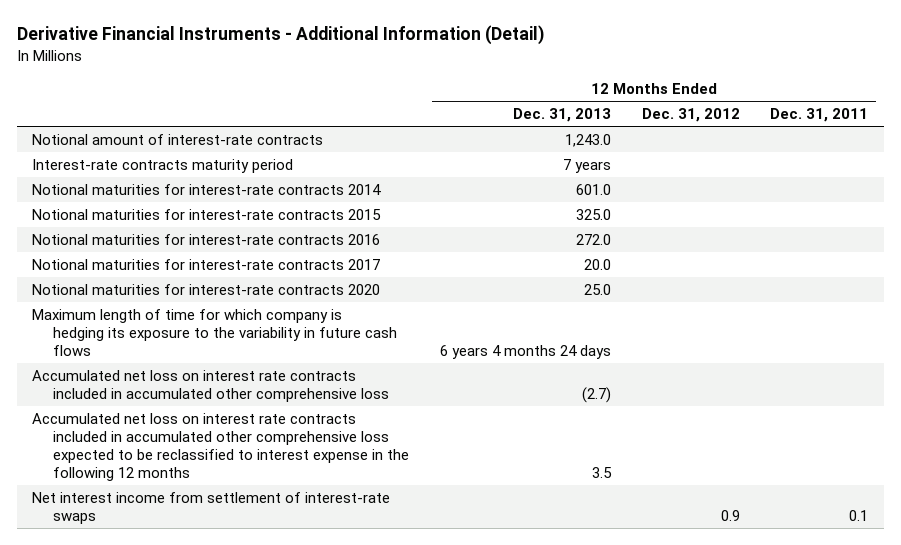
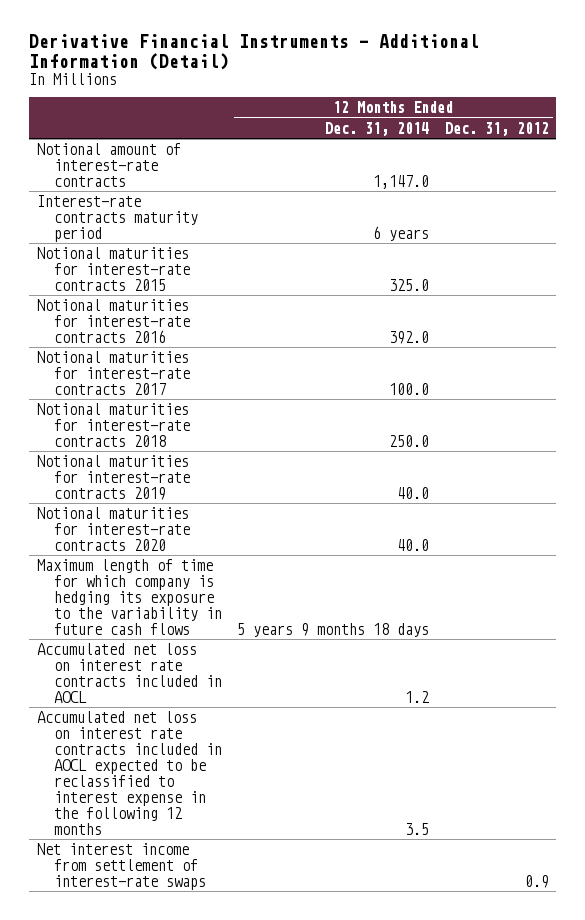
[512,108,611,123] Dec. 31, 2013 -> none
[770,108,869,123] Dec. 31, 2011 -> none
none -> [325,121,430,136] Dec. 31, 2014
[32,183,382,195] Notional maturities for interest-rate contracts 2014 -> none
none -> [36,402,191,447] Notional maturities for interest-rate contracts 2018
none -> [36,454,191,500] Notional maturities for interest-rate contracts 2019
[32,369,390,402] Accumulated net loss on interest rate contracts included in accumulated other comprehensive loss -> [36,642,223,703] Accumulated net loss on interest rate contracts included in AOCL
[32,412,410,481] Accumulated net loss on interest rate contracts included in accumulated other comprehensive loss expected to be reclassified to interest expense in the following 12 months -> [36,710,223,835] Accumulated net loss on interest rate contracts included in AOCL expected to be reclassified to interest expense in the following 12 months

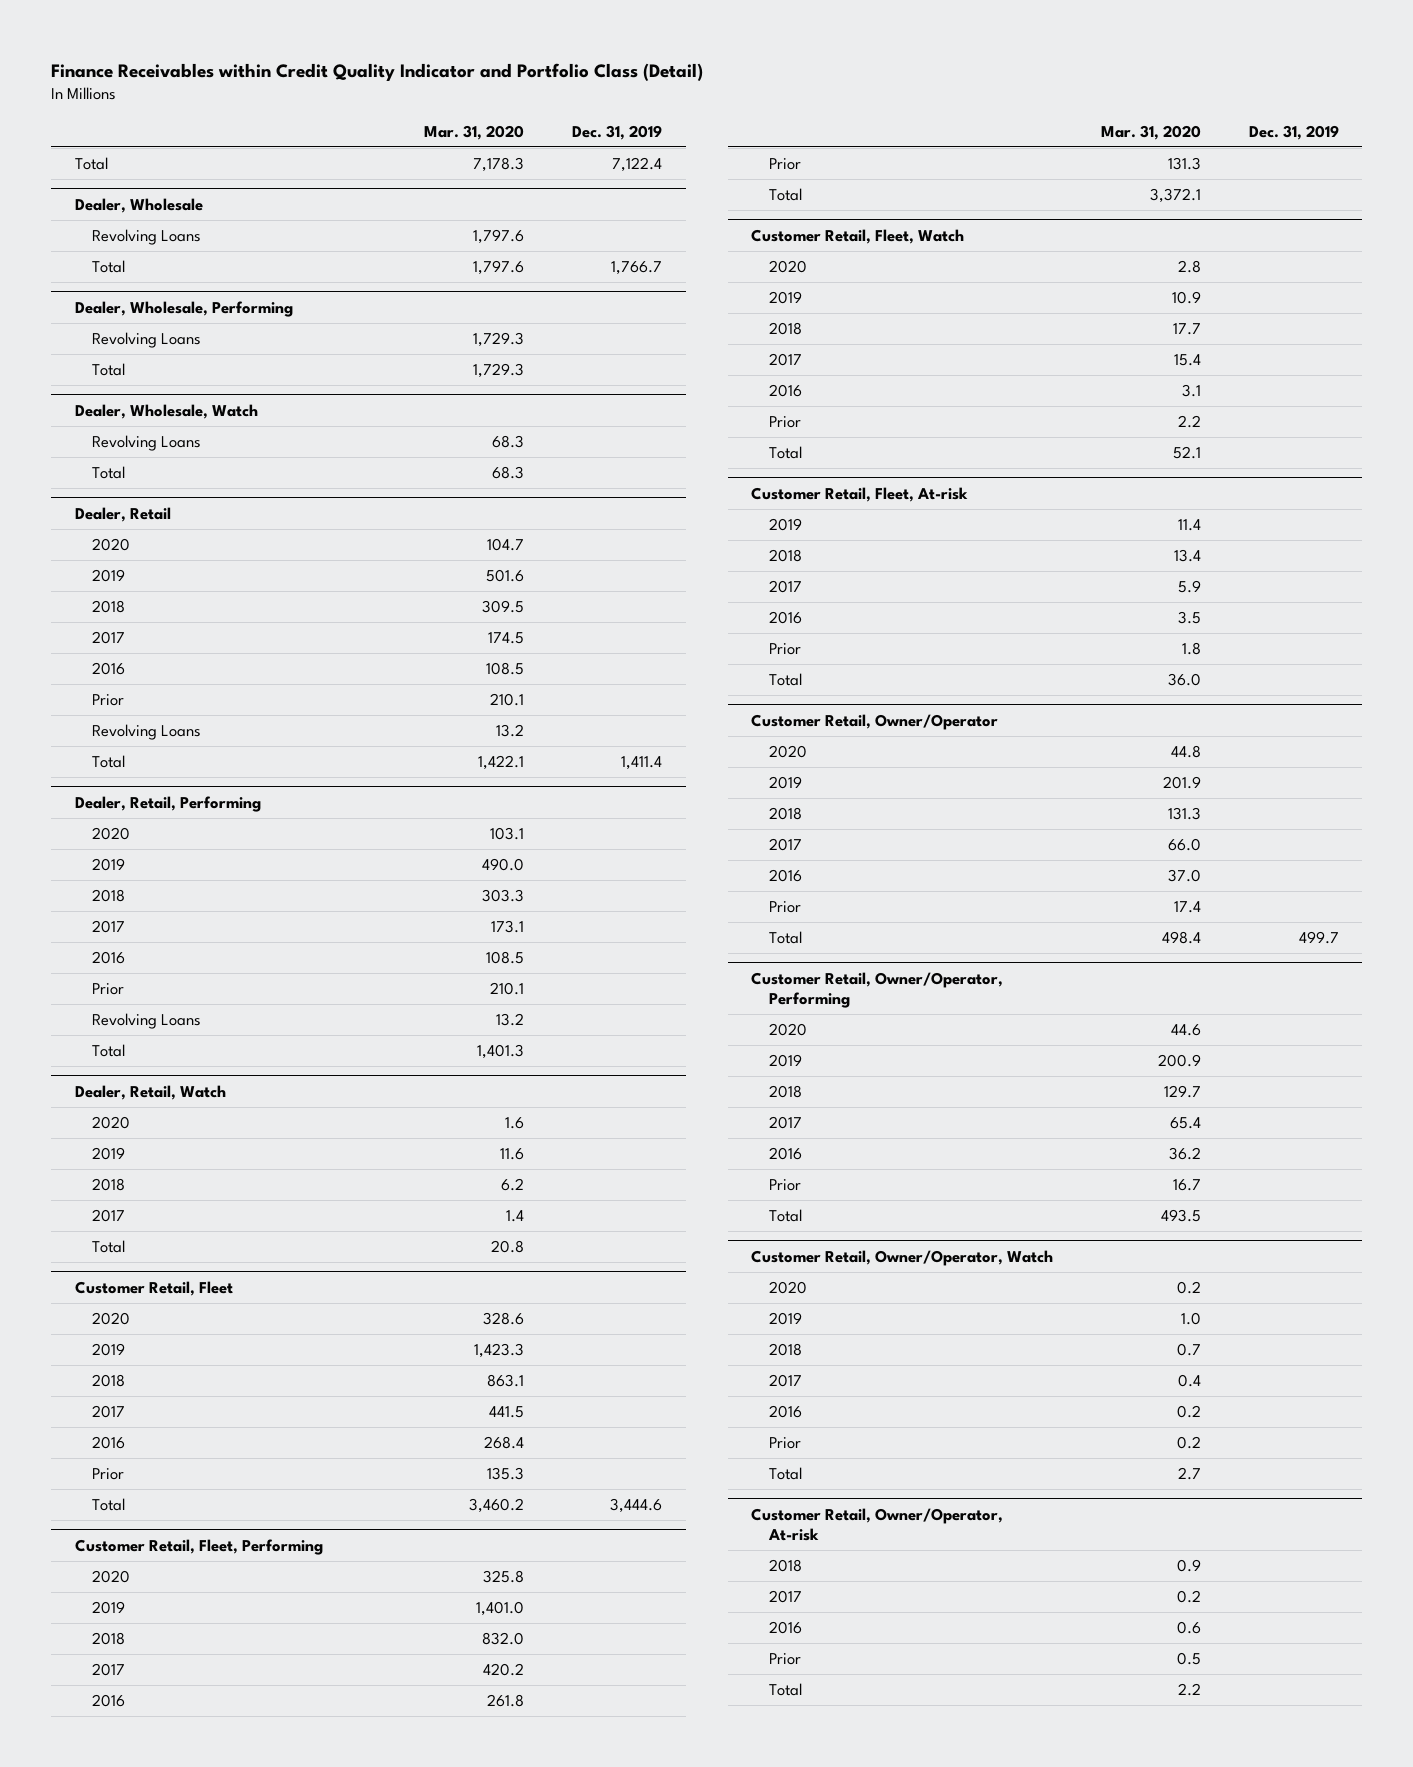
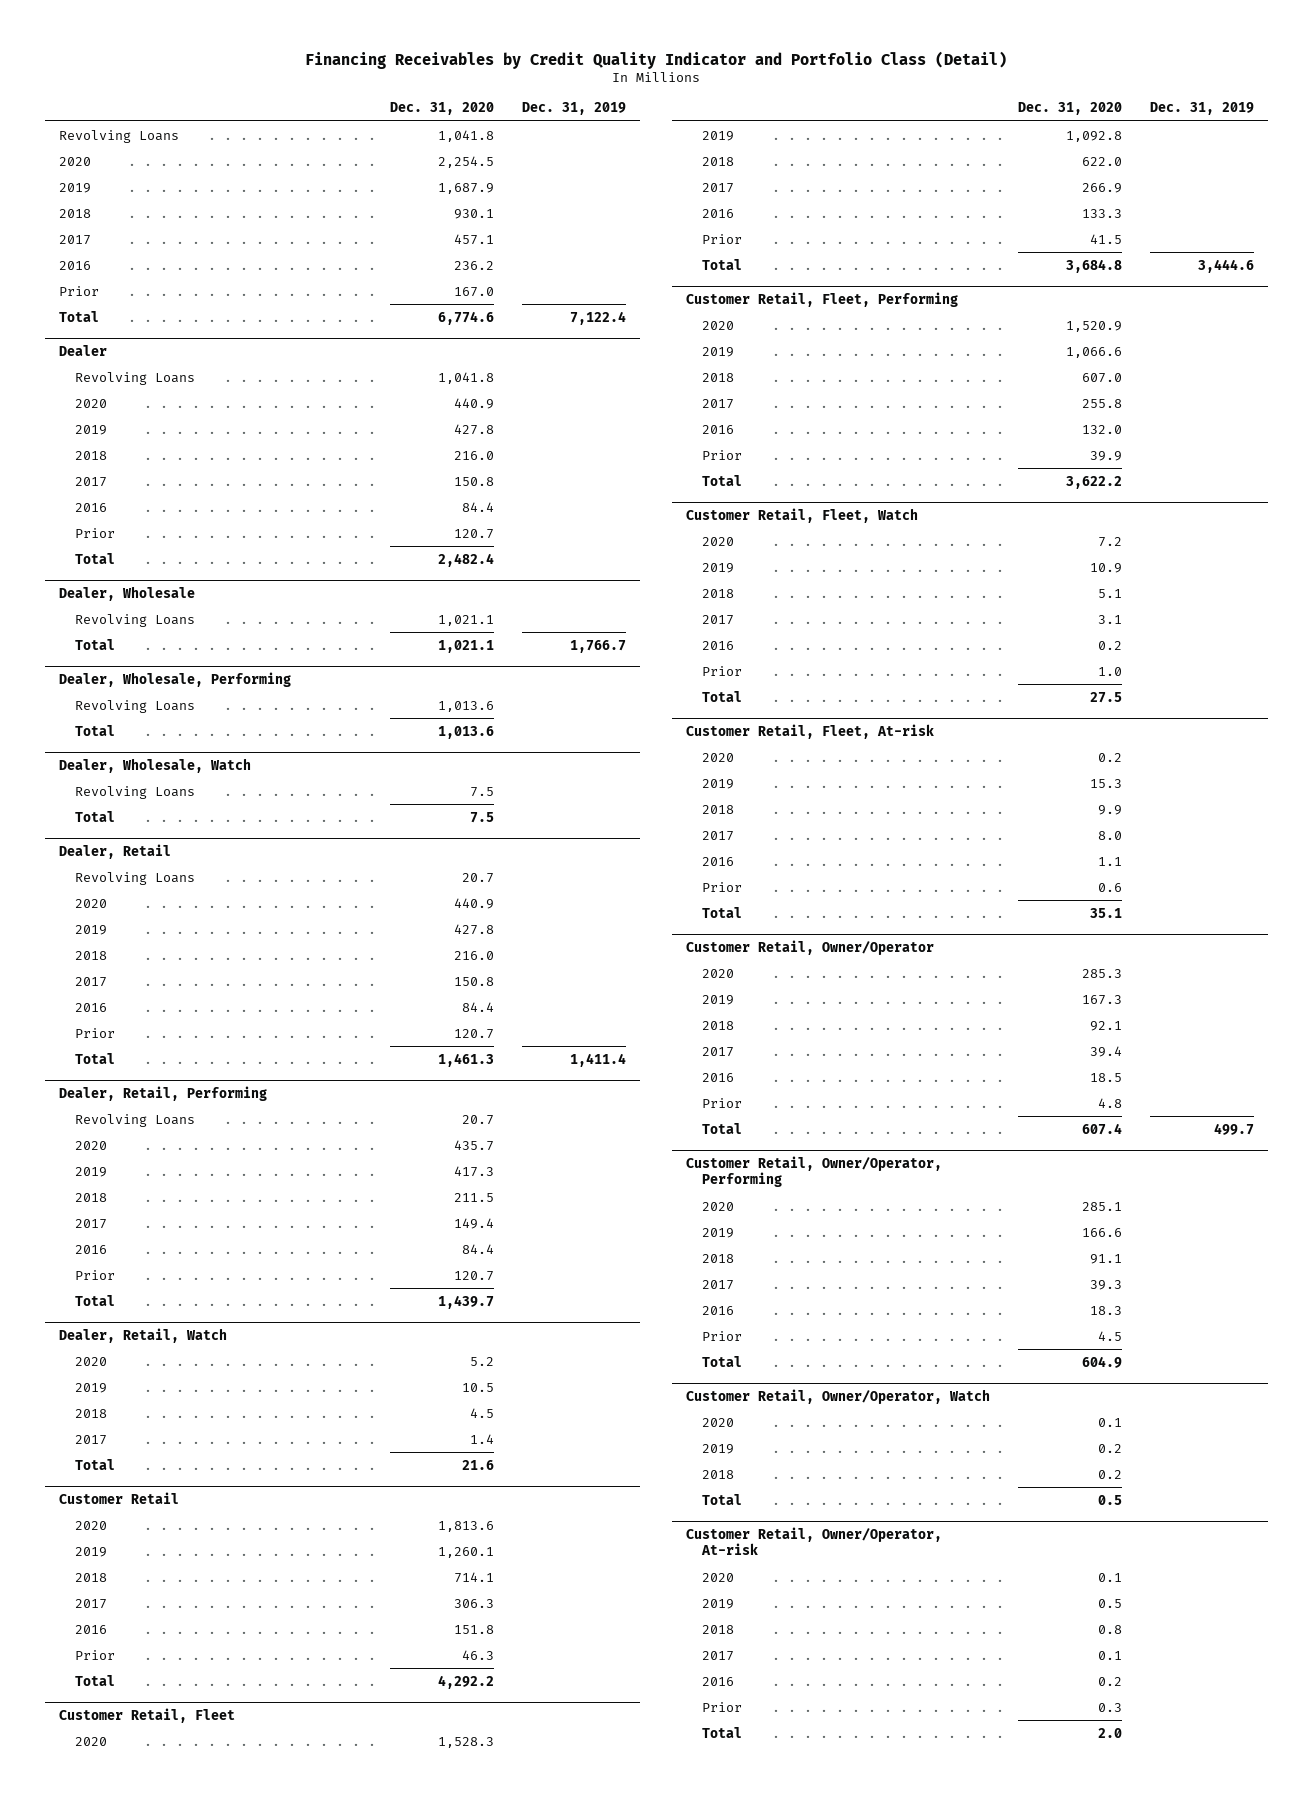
[51,62,704,81] Finance Receivables within Credit Quality Indicator and Portfolio Class (Detail) -> [305,50,1008,69] Financing Receivables by Credit Quality Indicator and Portfolio Class (Detail)
[424,125,525,141] Mar. 31, 2020 -> none
none -> [390,102,495,116] Dec. 31, 2020
none -> [58,129,179,143] Revolving Loans
none -> [58,156,91,166] 2020
none -> [58,182,91,193] 2019
none -> [58,208,91,218] 2018
none -> [58,234,91,245] 2017
none -> [58,260,91,270] 2016
none -> [58,285,99,296] Prior
none -> [58,344,107,356] Dealer
none -> [74,371,195,385] Revolving Loans
none -> [74,398,107,408] 2020
none -> [74,424,107,435] 2019
none -> [74,450,107,460] 2018
none -> [74,476,107,487] 2017
none -> [74,502,107,512] 2016
none -> [74,527,115,538] Prior
none -> [74,552,115,564] Total
[92,723,202,740] Revolving Loans -> [74,871,195,885] Revolving Loans
[92,1012,202,1029] Revolving Loans -> [74,1113,195,1127] Revolving Loans
none -> [58,1491,179,1504] Customer Retail
none -> [74,1520,107,1530] 2020
none -> [74,1546,107,1557] 2019
none -> [74,1572,107,1582] 2018
none -> [74,1598,107,1609] 2017
none -> [74,1624,107,1634] 2016
none -> [74,1649,115,1660] Prior
none -> [74,1674,115,1686] Total
none -> [702,752,735,762] 2020
[768,1373,802,1387] 2017 -> none
[768,1404,802,1418] 2016 -> none
[768,1436,801,1449] Prior -> none
none -> [702,1572,735,1582] 2020
none -> [702,1598,735,1609] 2019

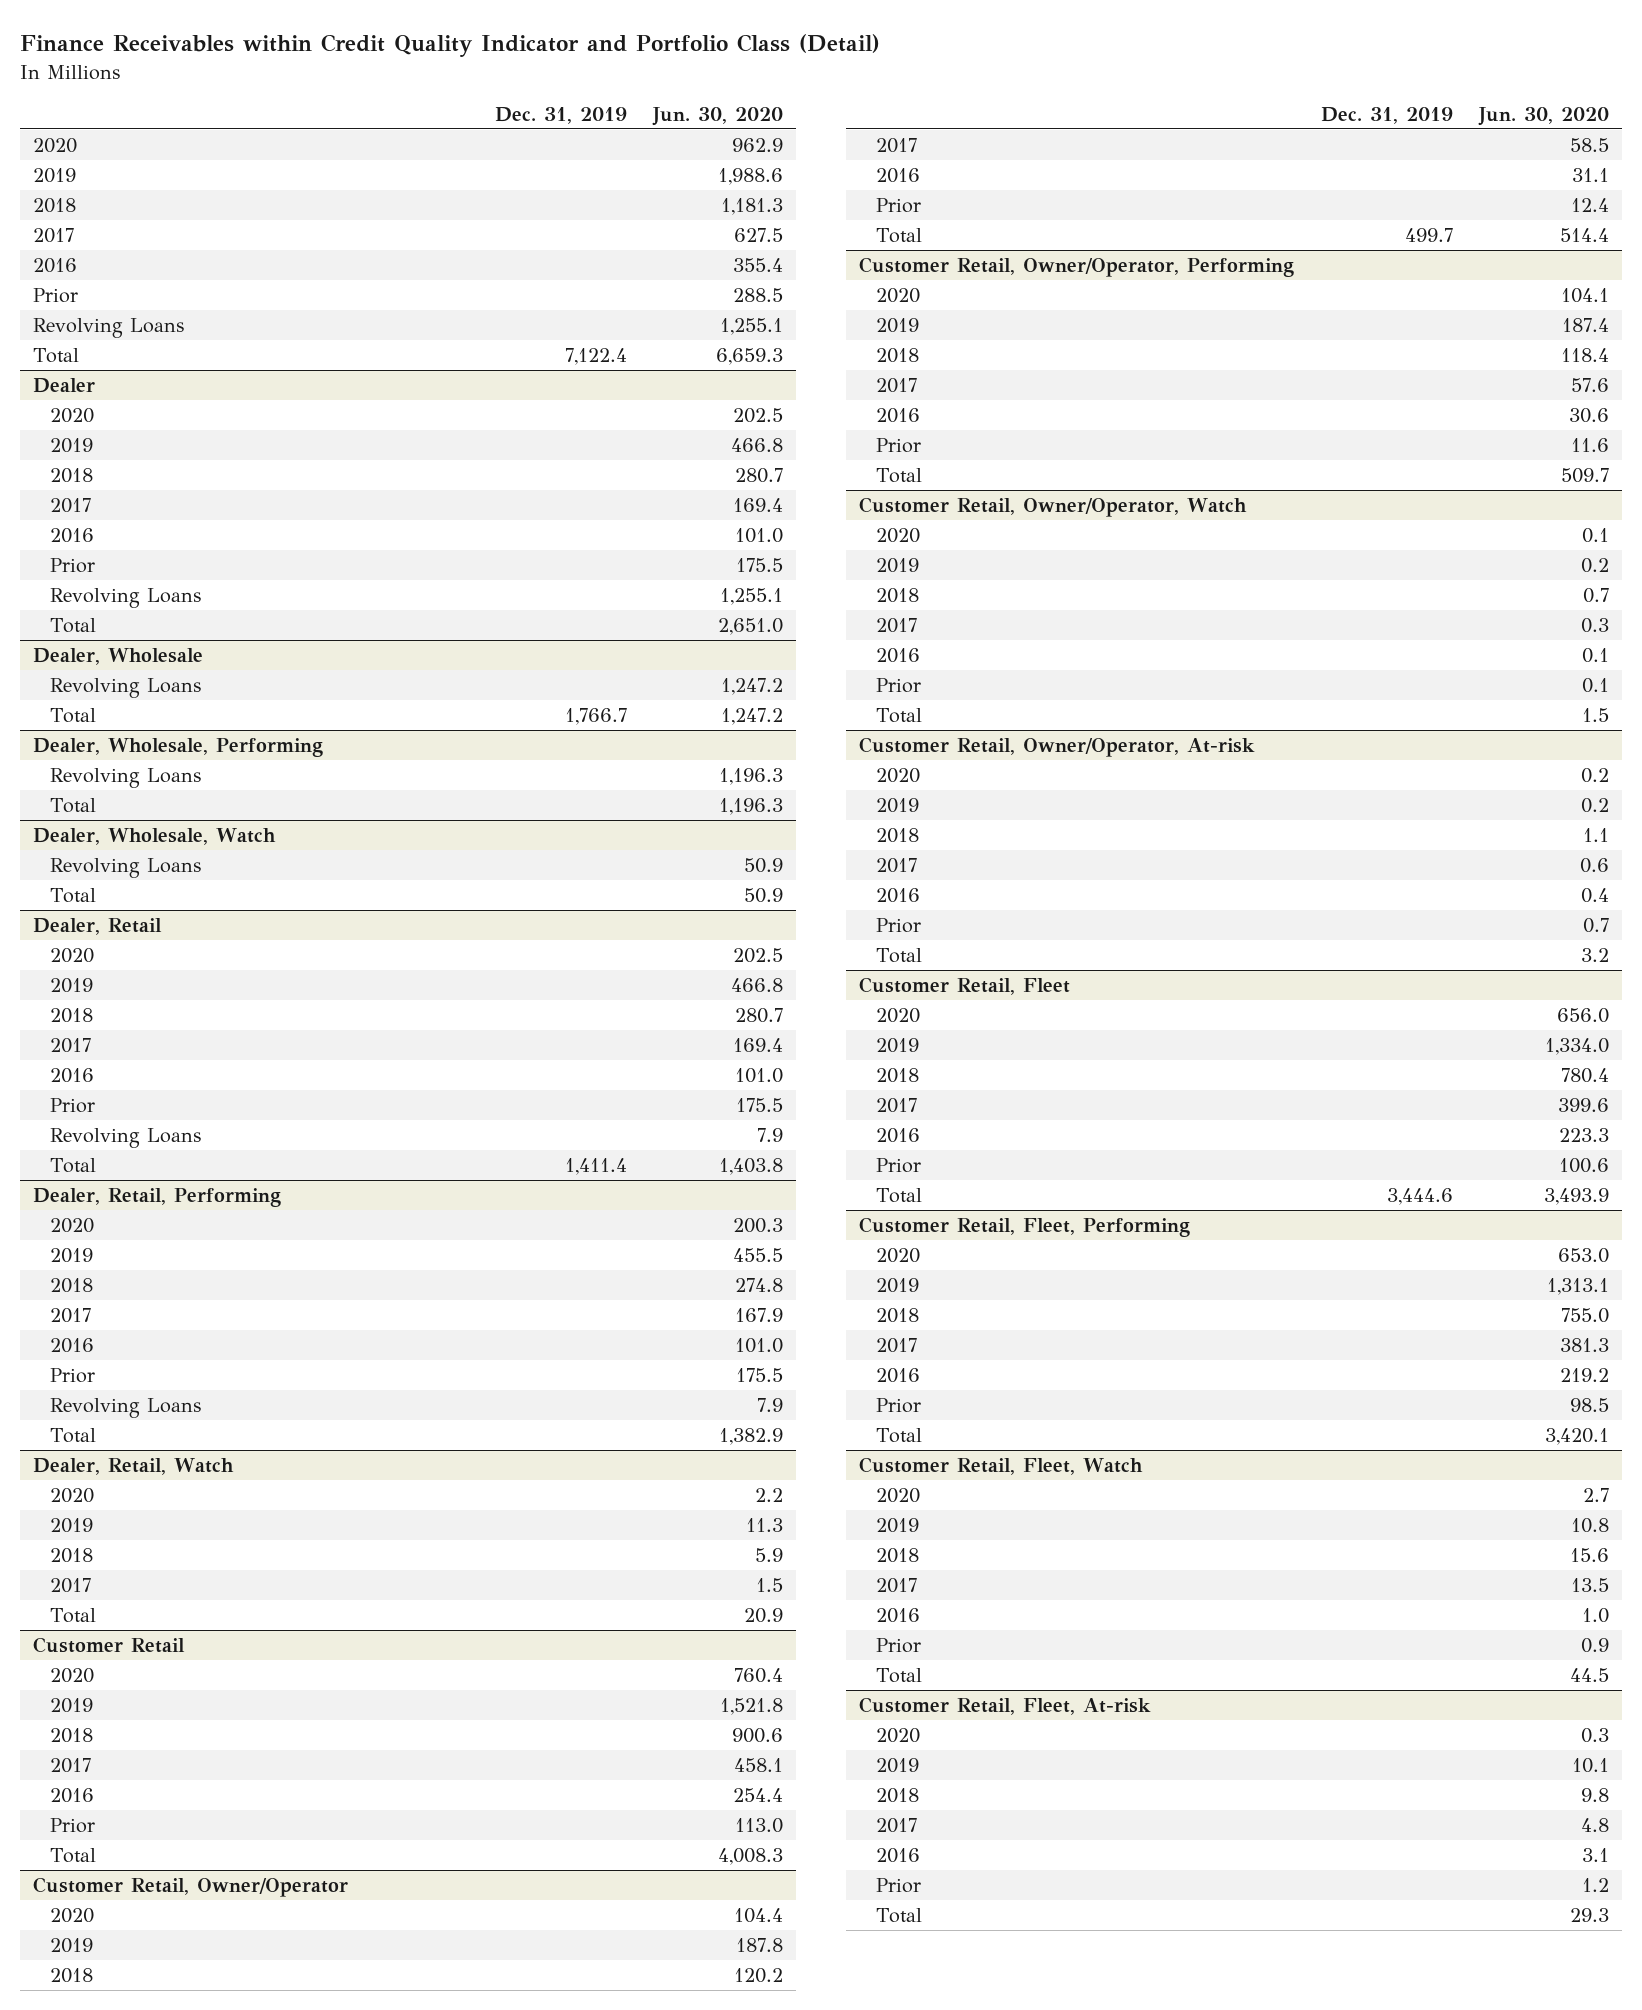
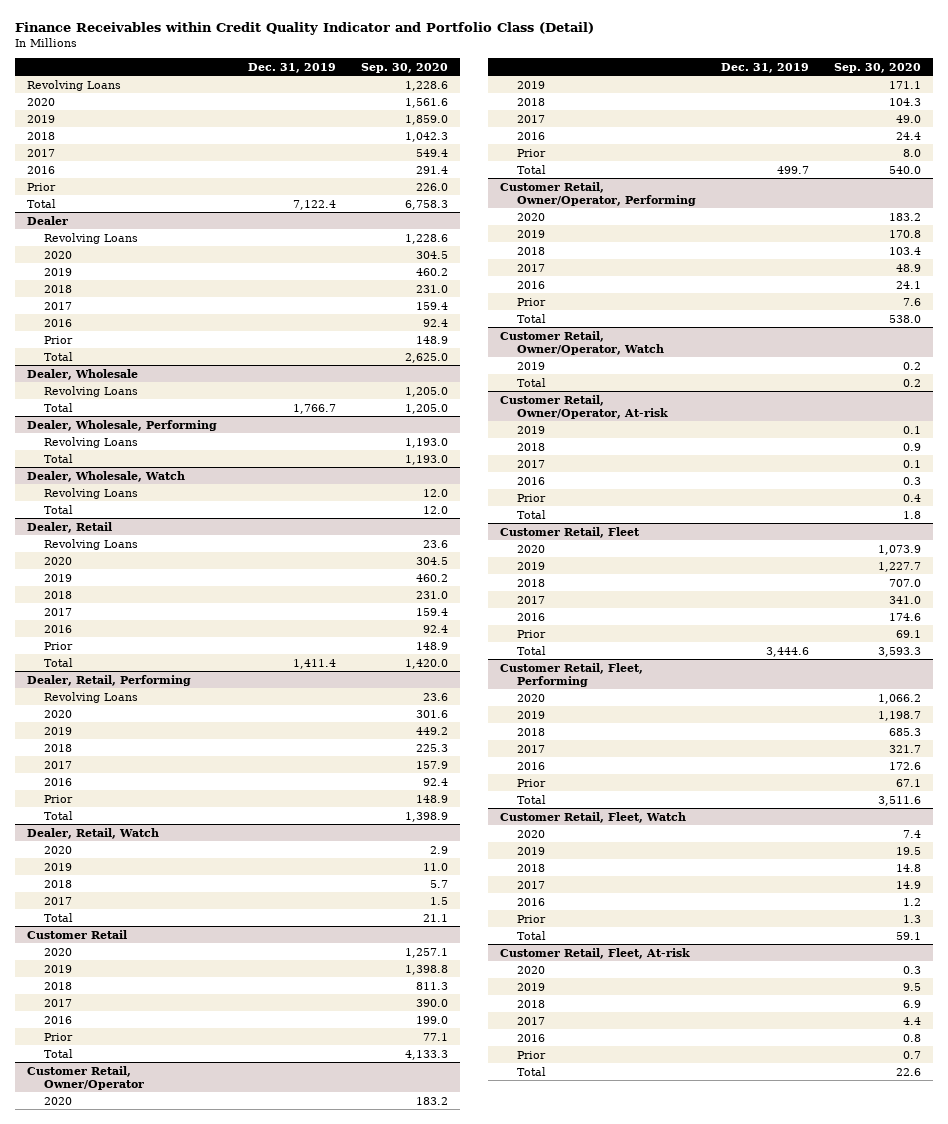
[651,106,783,126] Jun. 30, 2020 -> none
none -> [360,62,448,73] Sep. 30, 2020
[33,317,185,338] Revolving Loans -> [27,79,122,91] Revolving Loans
[50,587,202,608] Revolving Loans -> [43,232,138,244] Revolving Loans
[50,1127,202,1148] Revolving Loans -> [43,538,138,550] Revolving Loans
[50,1397,202,1418] Revolving Loans -> [43,691,138,703] Revolving Loans
[876,527,921,543] 2020 -> none
[876,587,920,603] 2018 -> none
[876,617,918,633] 2017 -> none
[876,647,921,663] 2016 -> none
[876,677,922,693] Prior -> none
[876,767,921,783] 2020 -> none

